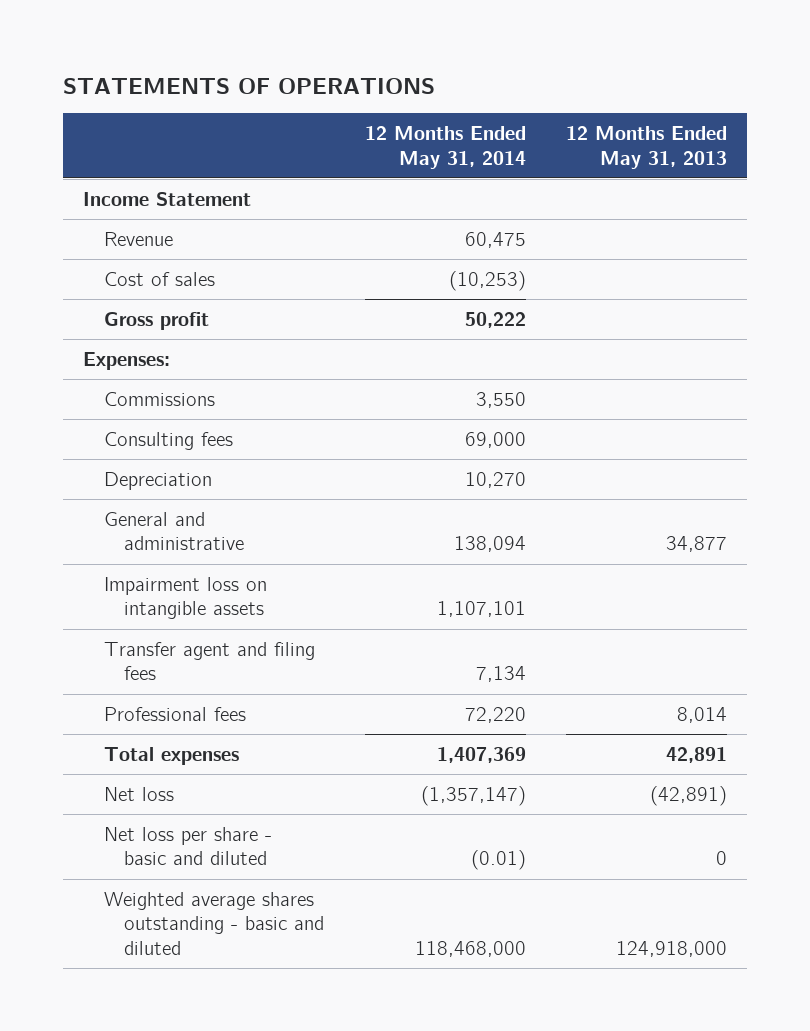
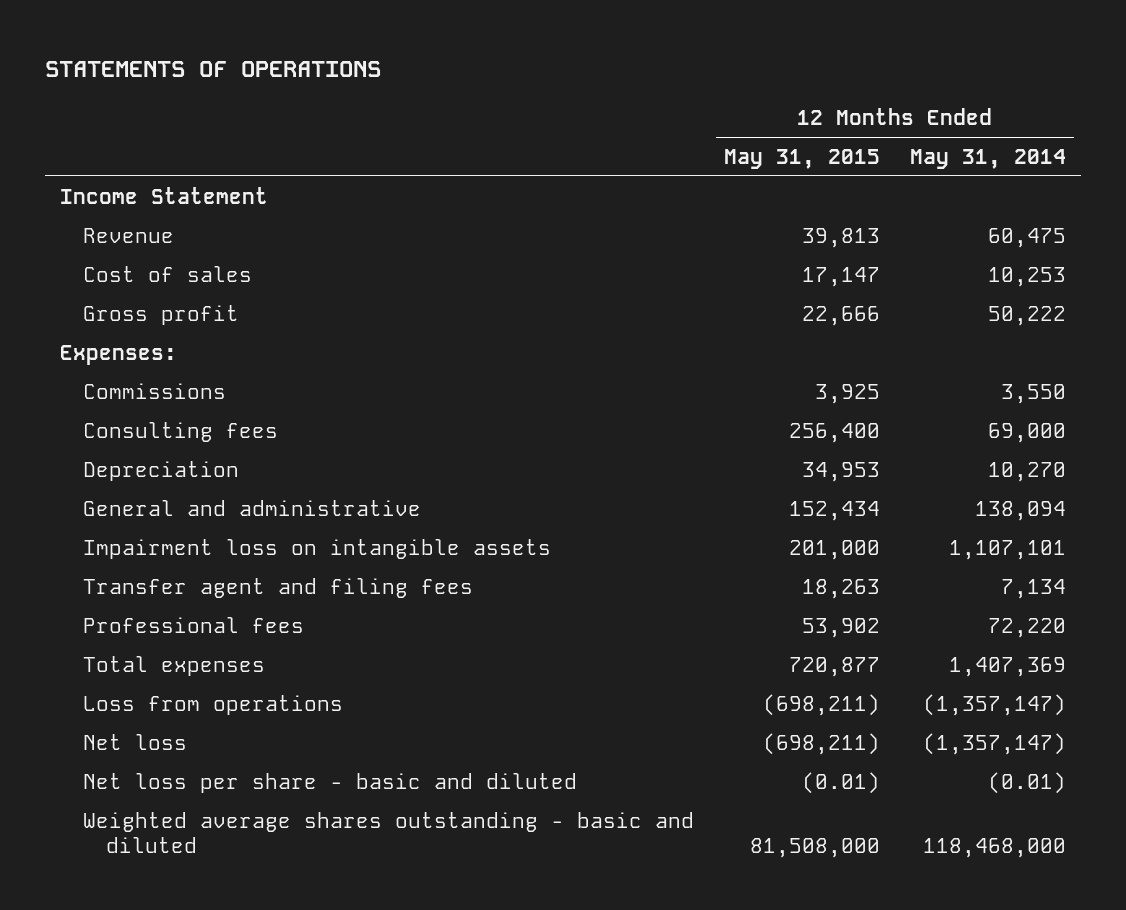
[565,126,727,169] 12 Months Ended May 31, 2013 -> none
none -> [723,148,880,169] May 31, 2015
[448,270,526,291] (10,253) -> [987,266,1066,287] 10,253
none -> [82,694,343,715] Loss from operations

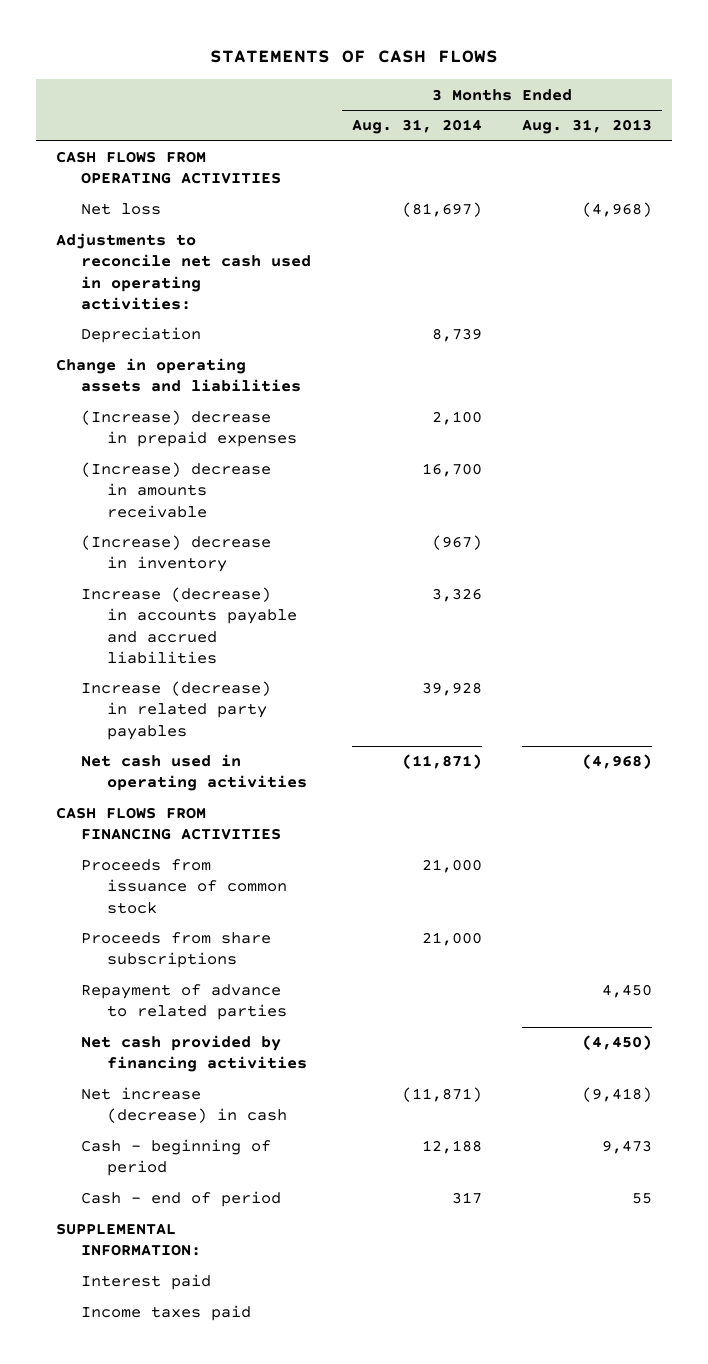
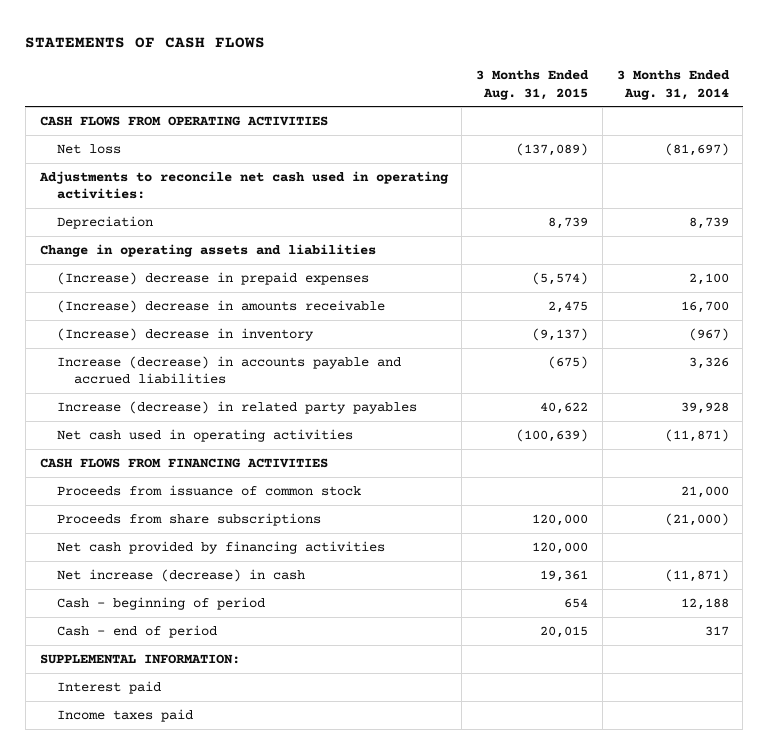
[521,119,652,135] Aug. 31, 2013 -> none
none -> [476,70,590,100] 3 Months Ended Aug. 31, 2015
[81,984,287,1021] Repayment of advance to related parties -> none
[421,932,482,947] 21,000 -> [664,512,729,526] (21,000)

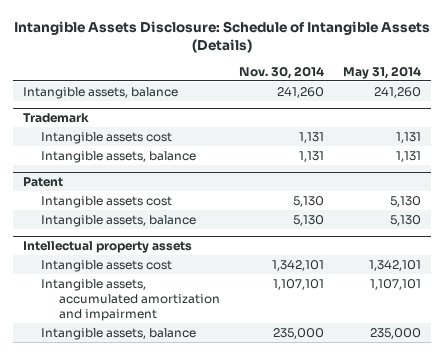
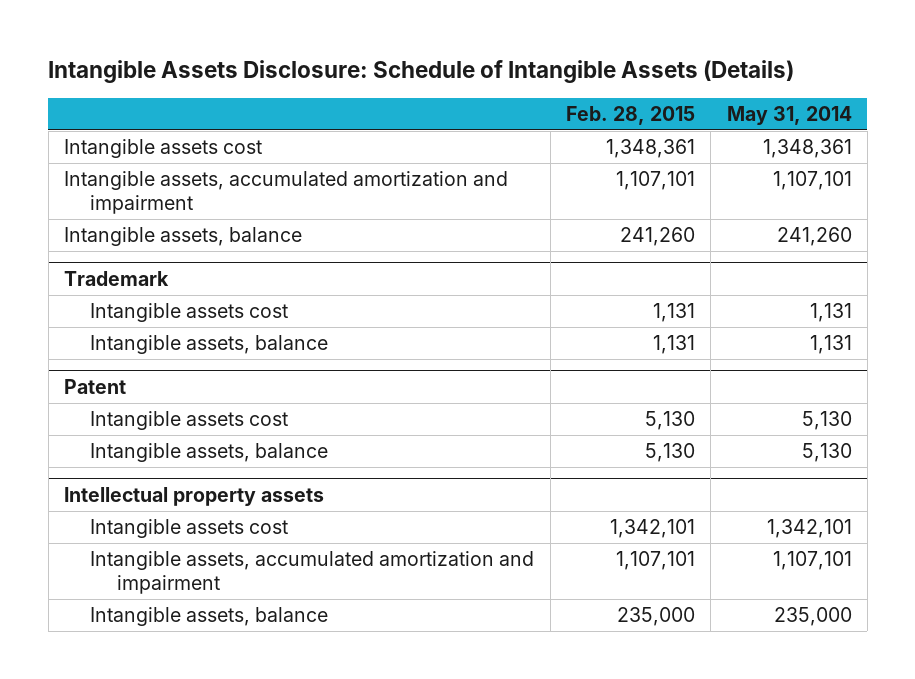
[238,65,324,79] Nov. 30, 2014 -> none
none -> [565,105,695,125] Feb. 28, 2015
none -> [63,139,262,159] Intangible assets cost
none -> [63,171,508,215] Intangible assets, accumulated amortization and impairment

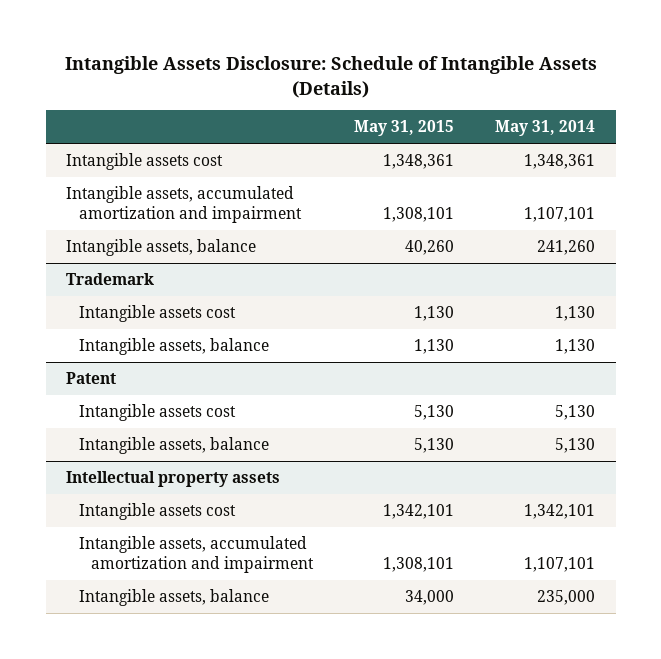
[565,105,695,125] Feb. 28, 2015 -> none
none -> [353,120,454,137] May 31, 2015
[809,303,852,323] 1,131 -> [555,306,596,322] 1,130
[809,335,852,355] 1,131 -> [555,339,596,355] 1,130

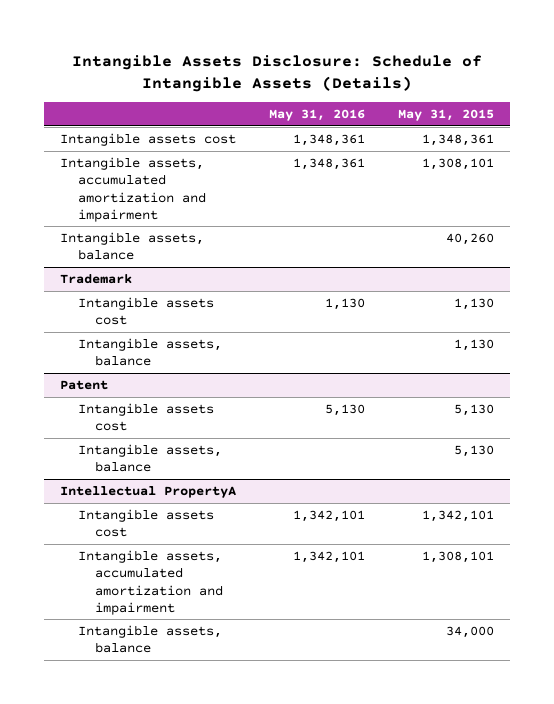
[495,120,596,137] May 31, 2014 -> none
none -> [268,109,365,122] May 31, 2016
[66,471,281,488] Intellectual property assets -> [60,486,237,499] Intellectual PropertyA

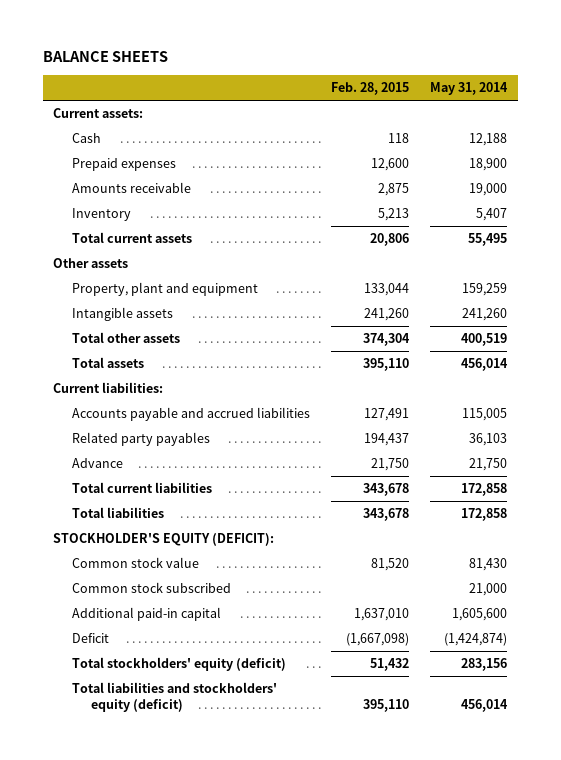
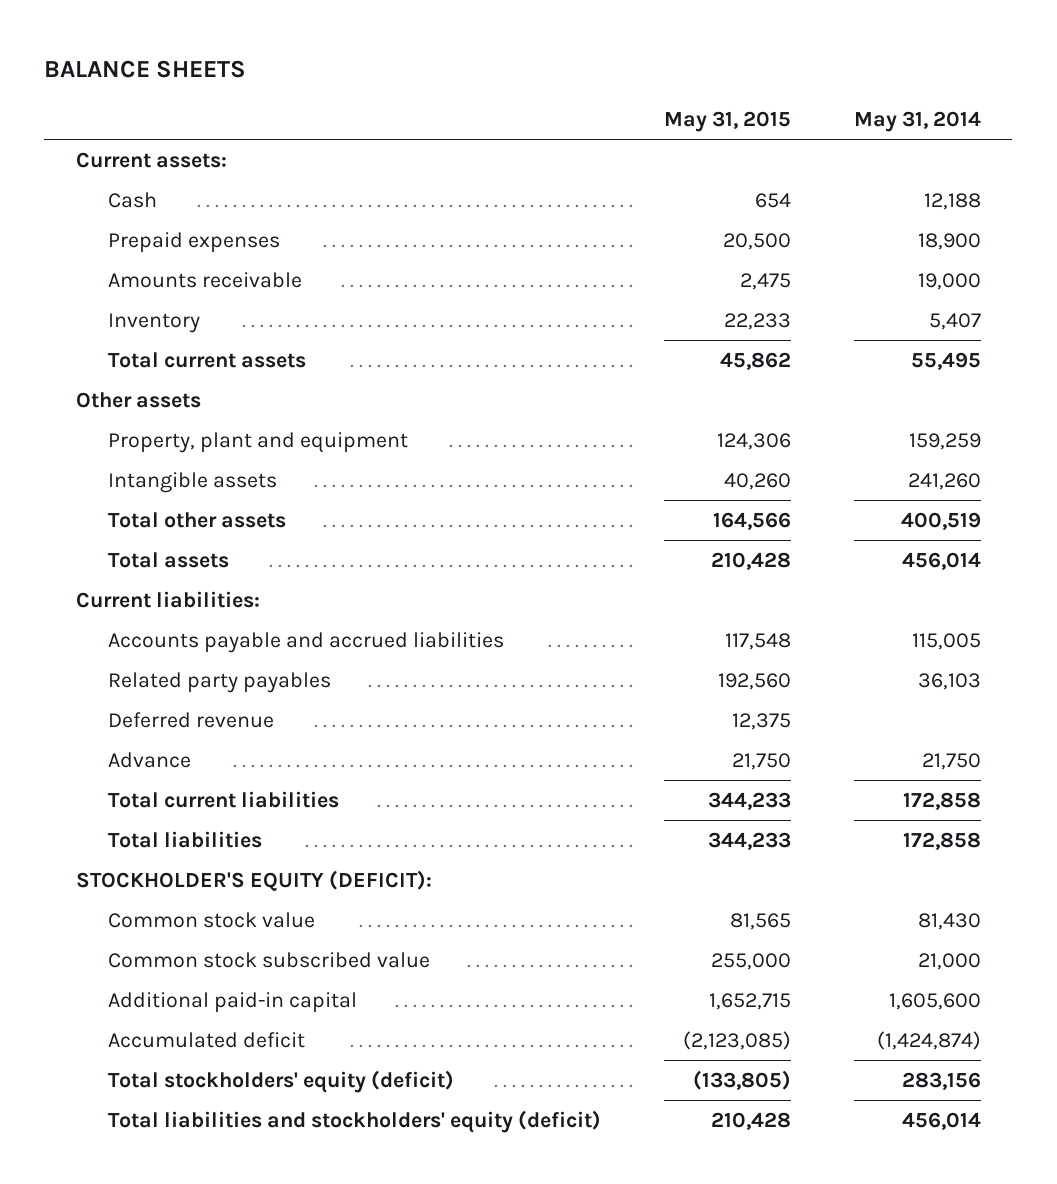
[331,82,410,96] Feb. 28, 2015 -> none
none -> [664,110,792,132] May 31, 2015
none -> [108,711,275,728] Deferred revenue
[72,582,232,594] Common stock subscribed -> [108,951,431,968] Common stock subscribed value
[72,633,110,644] Deficit -> [108,1031,306,1048] Accumulated deficit

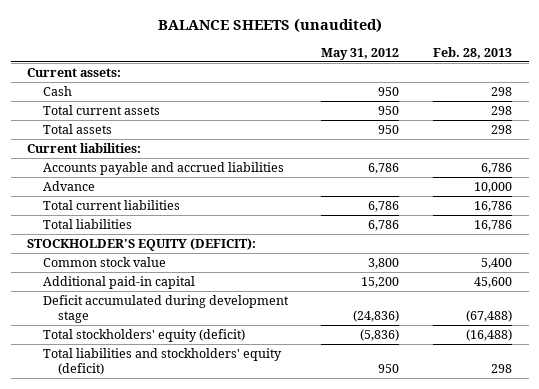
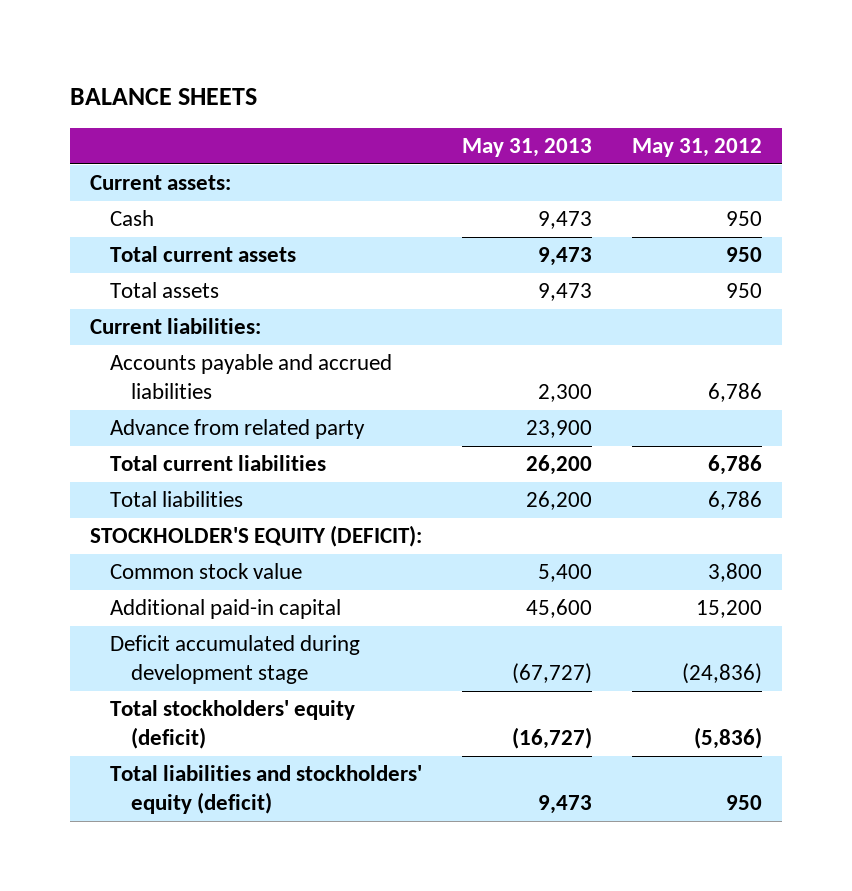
[157,17,382,33] BALANCE SHEETS (unaudited) -> [69,88,257,106] BALANCE SHEETS
[432,46,512,59] Feb. 28, 2013 -> none
none -> [462,137,593,157] May 31, 2013
[42,181,95,192] Advance -> [110,419,366,440] Advance from related party

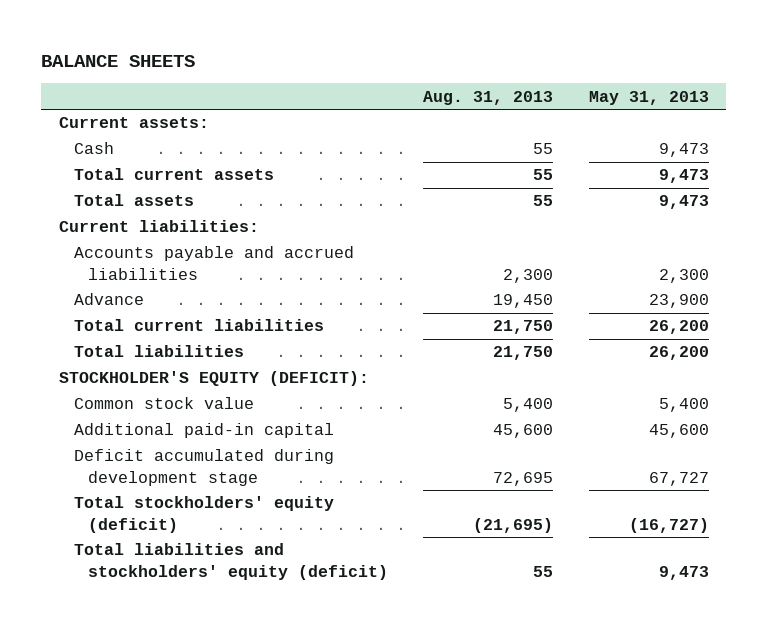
[631,137,762,157] May 31, 2012 -> none
none -> [423,90,554,105] Aug. 31, 2013
[110,419,366,440] Advance from related party -> [73,293,144,306] Advance
[512,662,593,684] (67,727) -> [648,471,709,486] 67,727

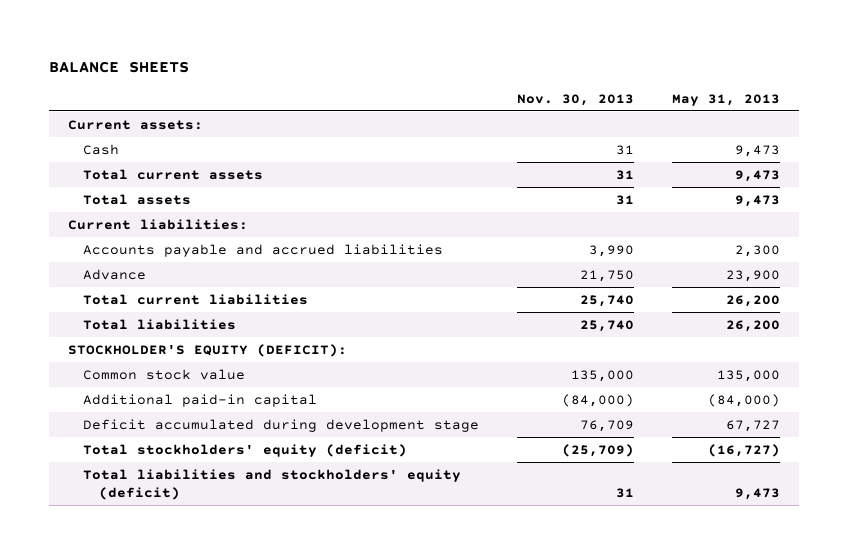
[423,90,554,105] Aug. 31, 2013 -> none
none -> [517,93,635,106] Nov. 30, 2013
[658,398,709,413] 5,400 -> [717,369,781,382] 135,000
[648,424,709,439] 45,600 -> [708,393,781,407] (84,000)

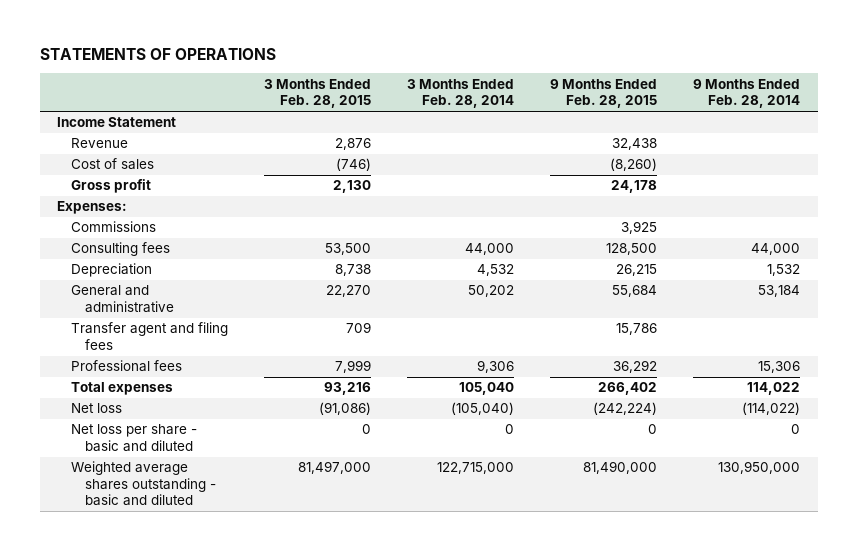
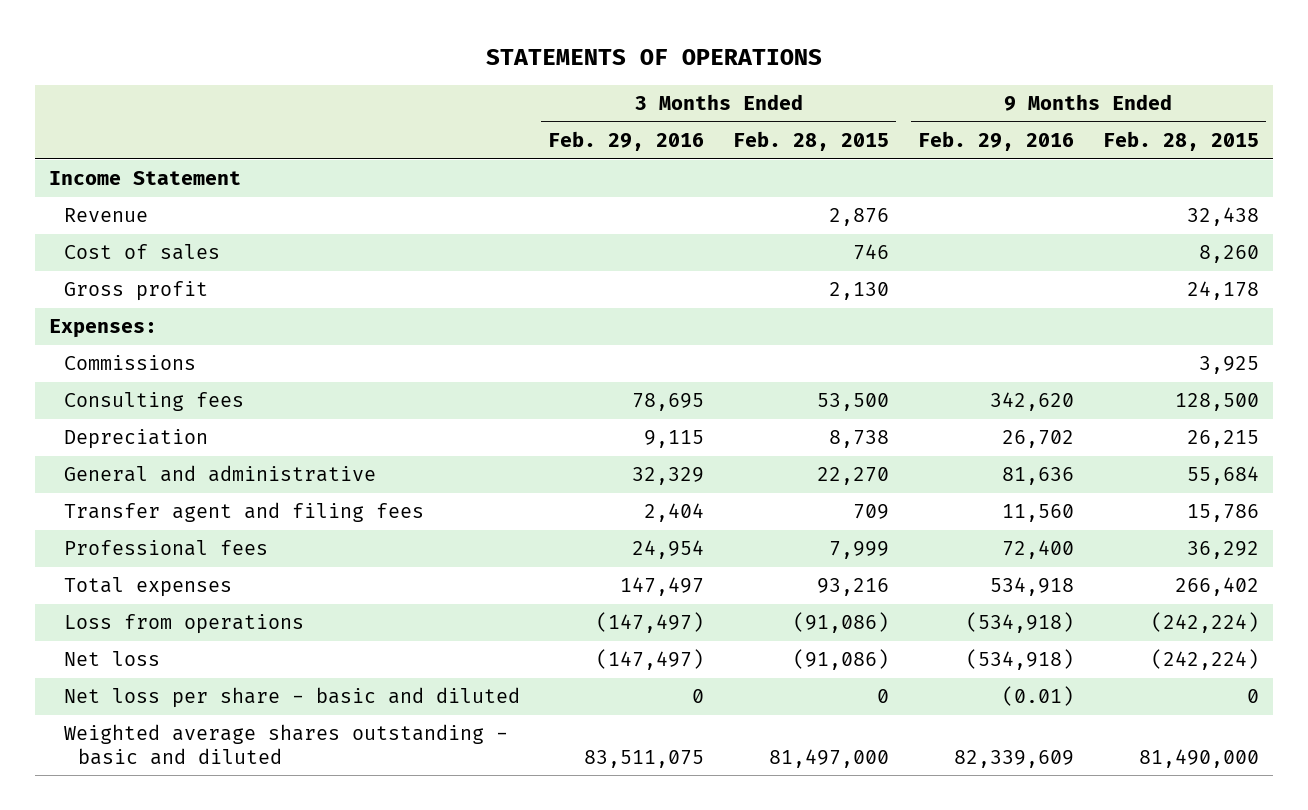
[406,78,514,109] 3 Months Ended Feb. 28, 2014 -> none
[692,78,800,109] 9 Months Ended Feb. 28, 2014 -> none
none -> [548,131,705,152] Feb. 29, 2016
none -> [917,131,1074,152] Feb. 29, 2016
[336,158,372,172] (746) -> [853,244,890,261] 746
[609,158,657,172] (8,260) -> [1198,245,1259,264] 8,260
none -> [63,614,304,635] Loss from operations

